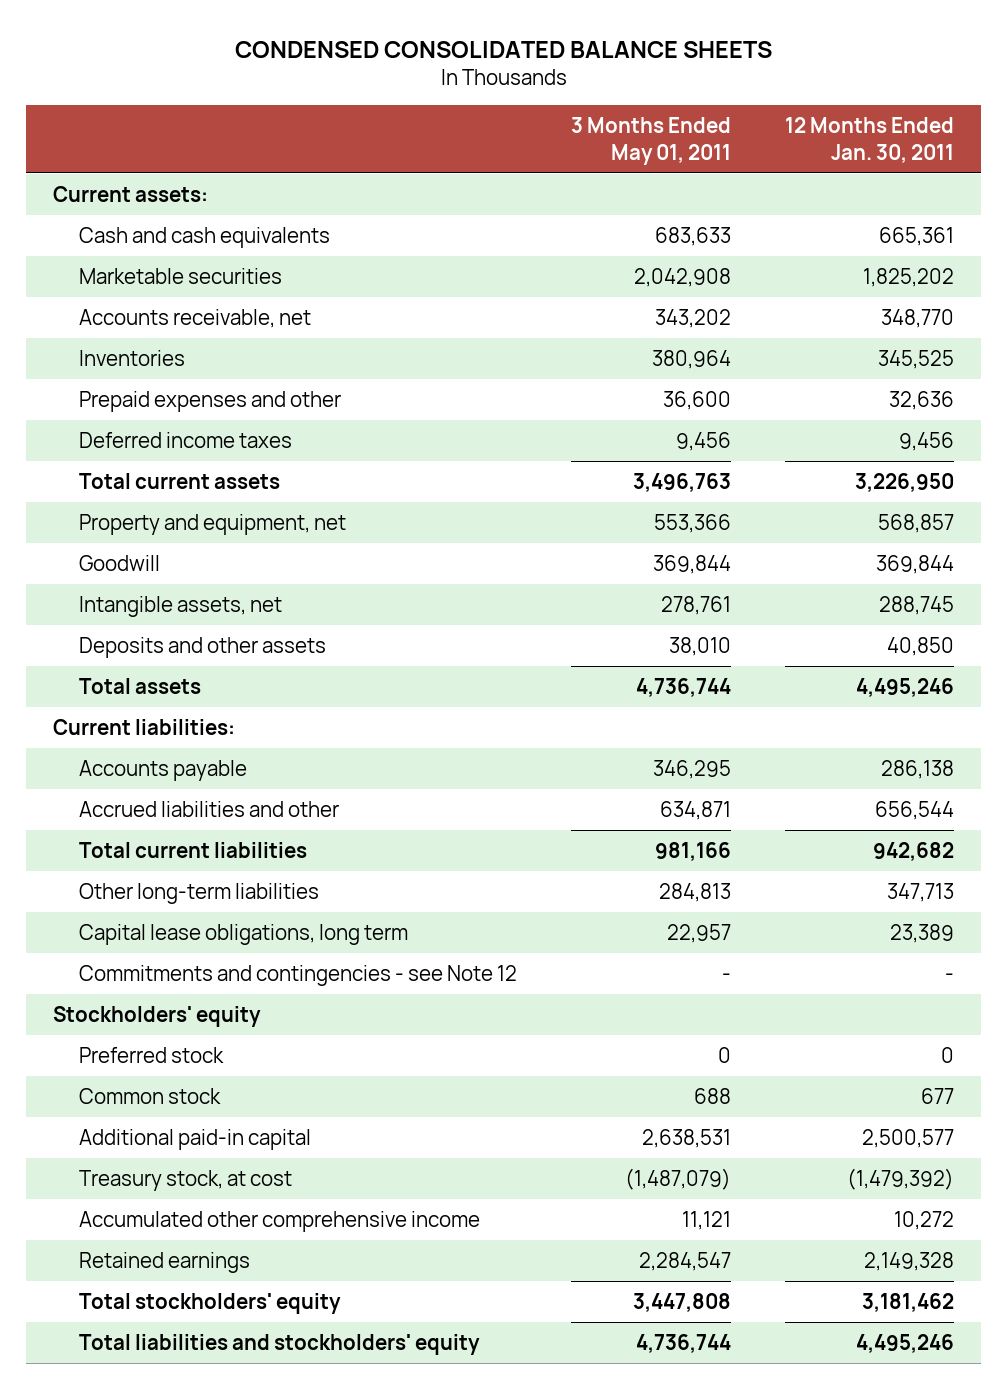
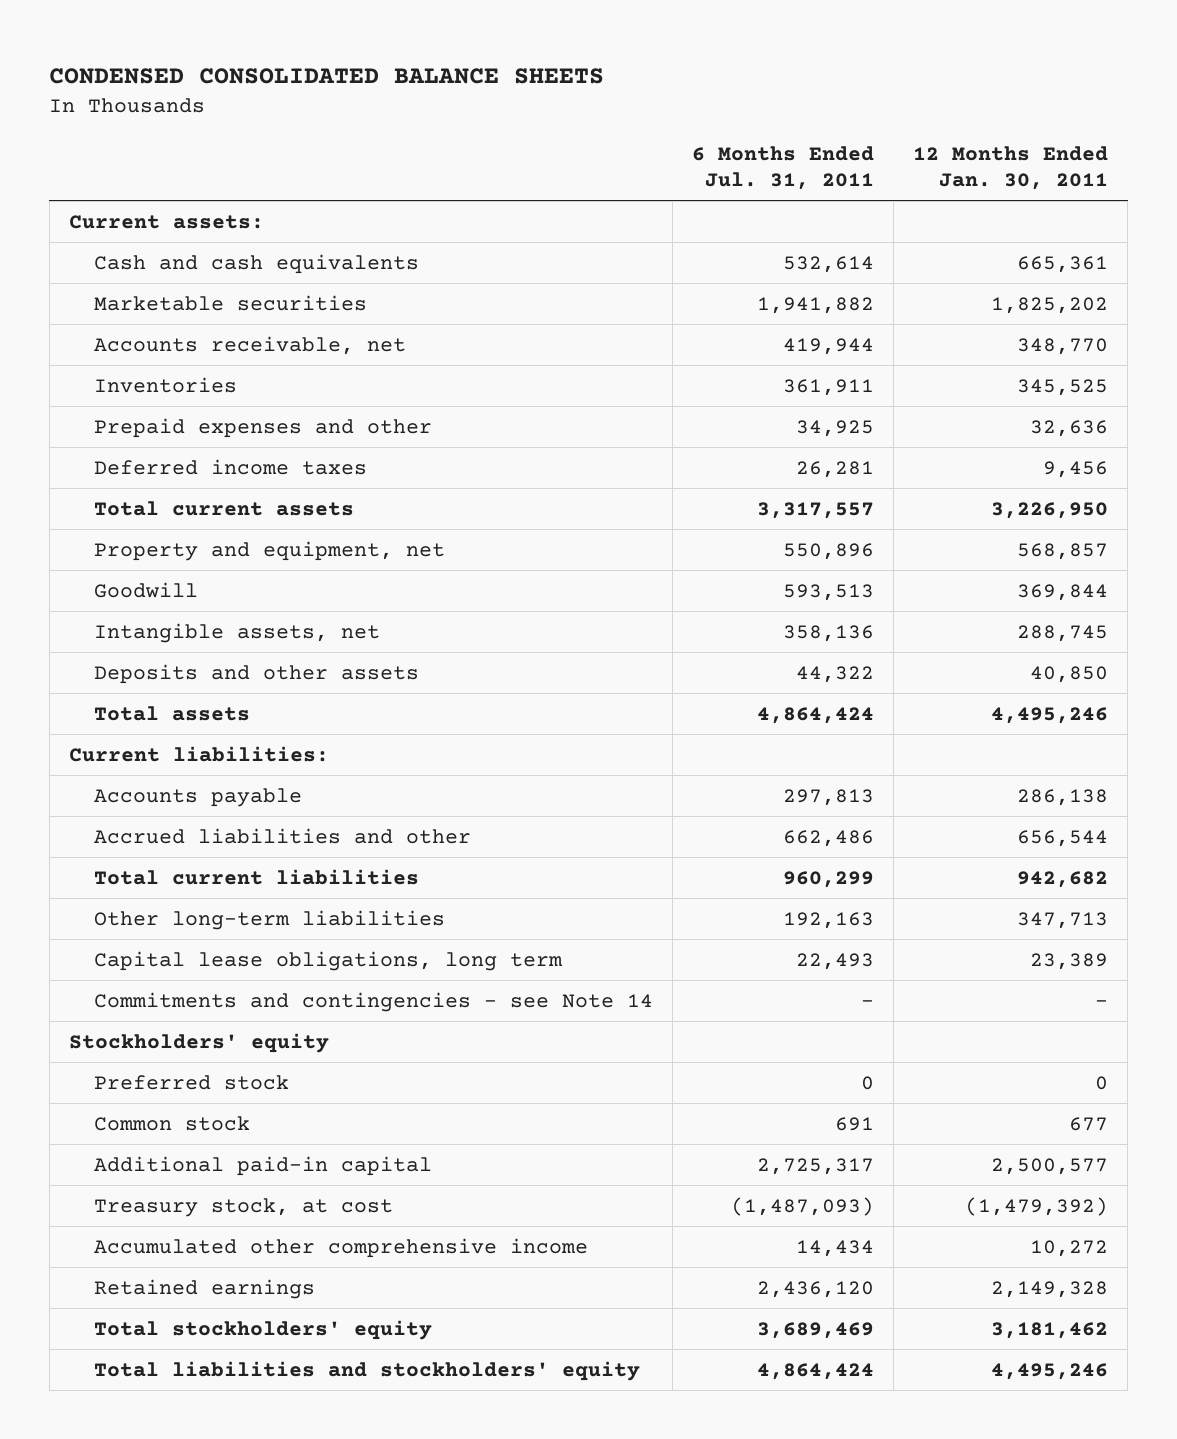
[570,117,731,165] 3 Months Ended May 01, 2011 -> none
none -> [691,146,874,190] 6 Months Ended Jul. 31, 2011
[78,964,517,986] Commitments and contingencies - see Note 12 -> [93,991,653,1012] Commitments and contingencies - see Note 14

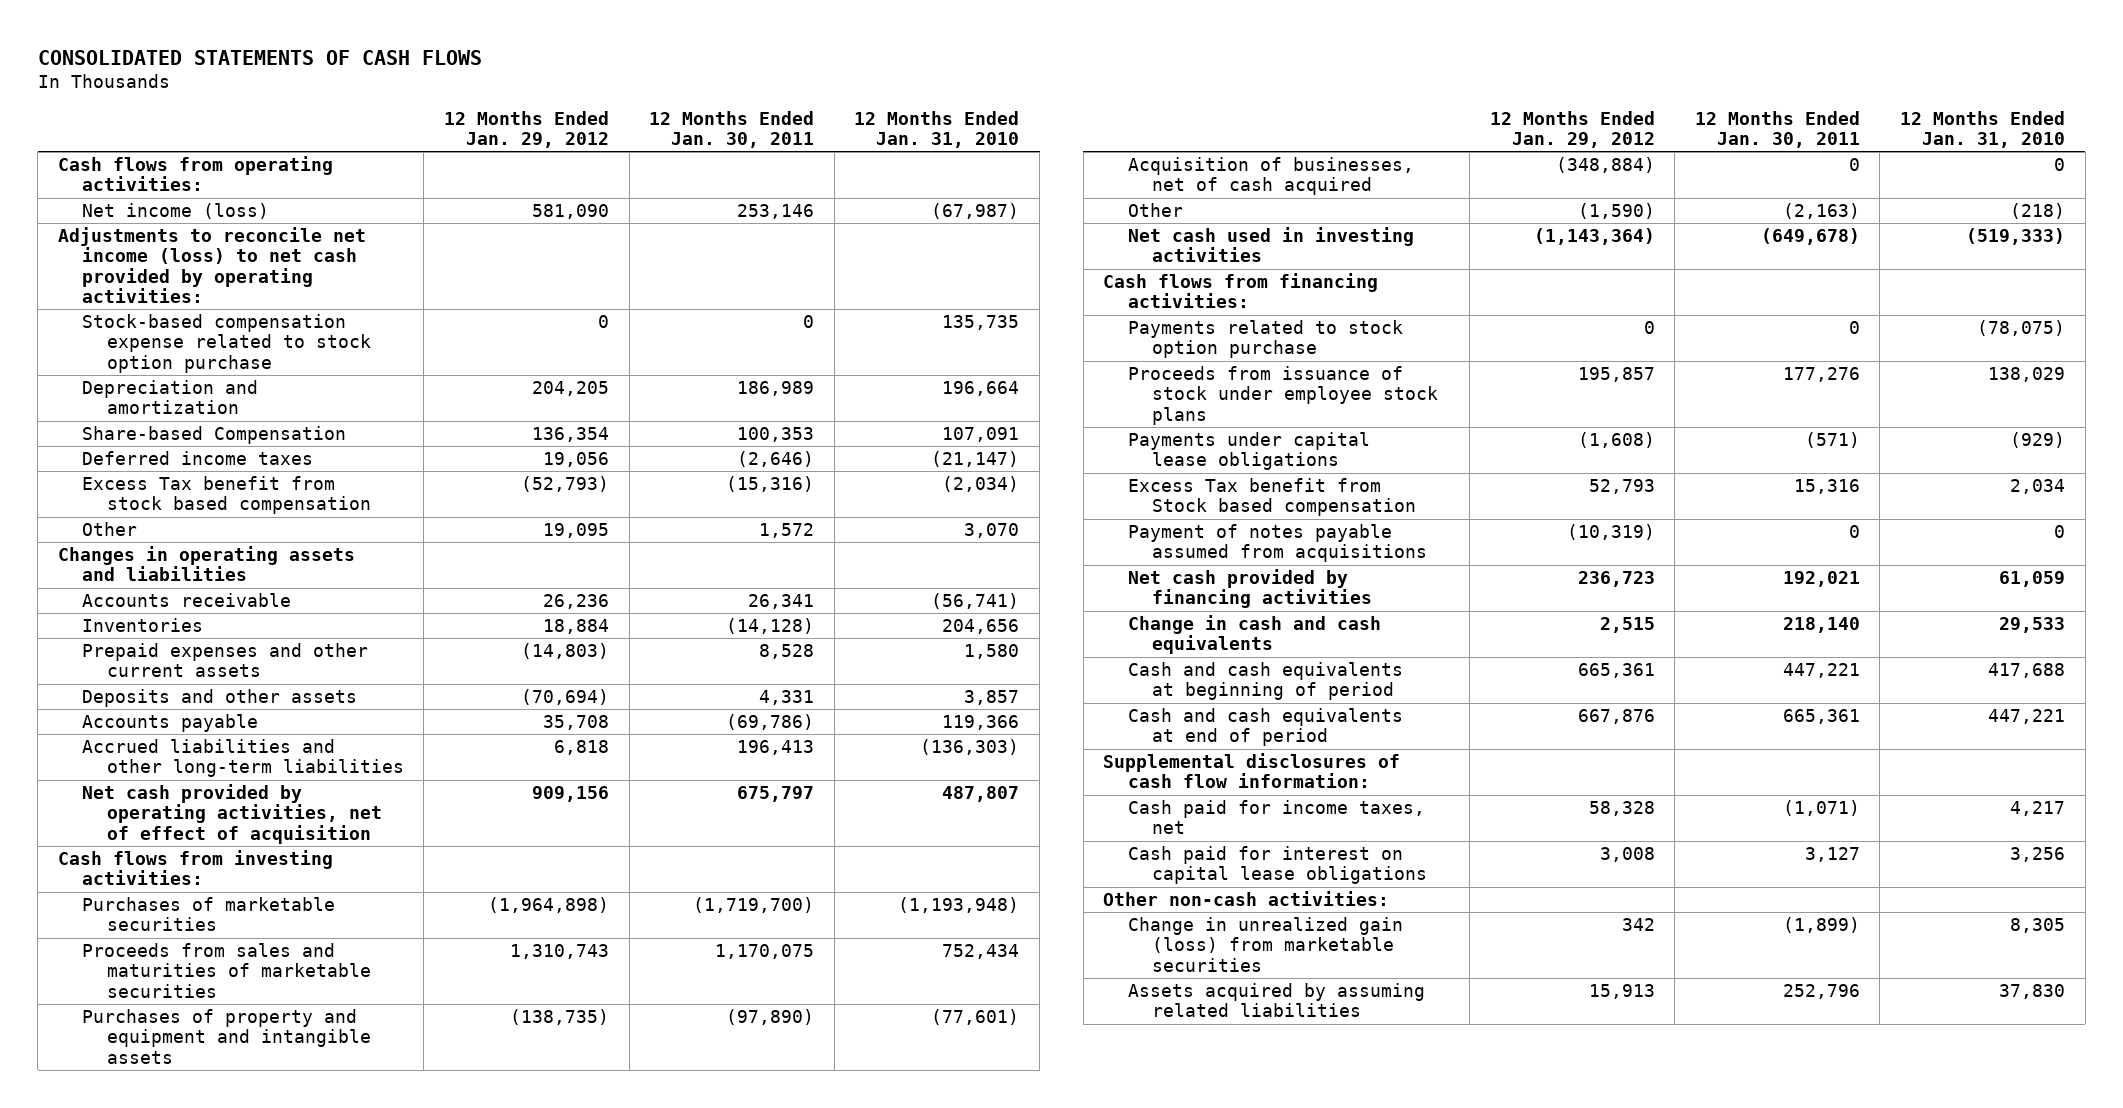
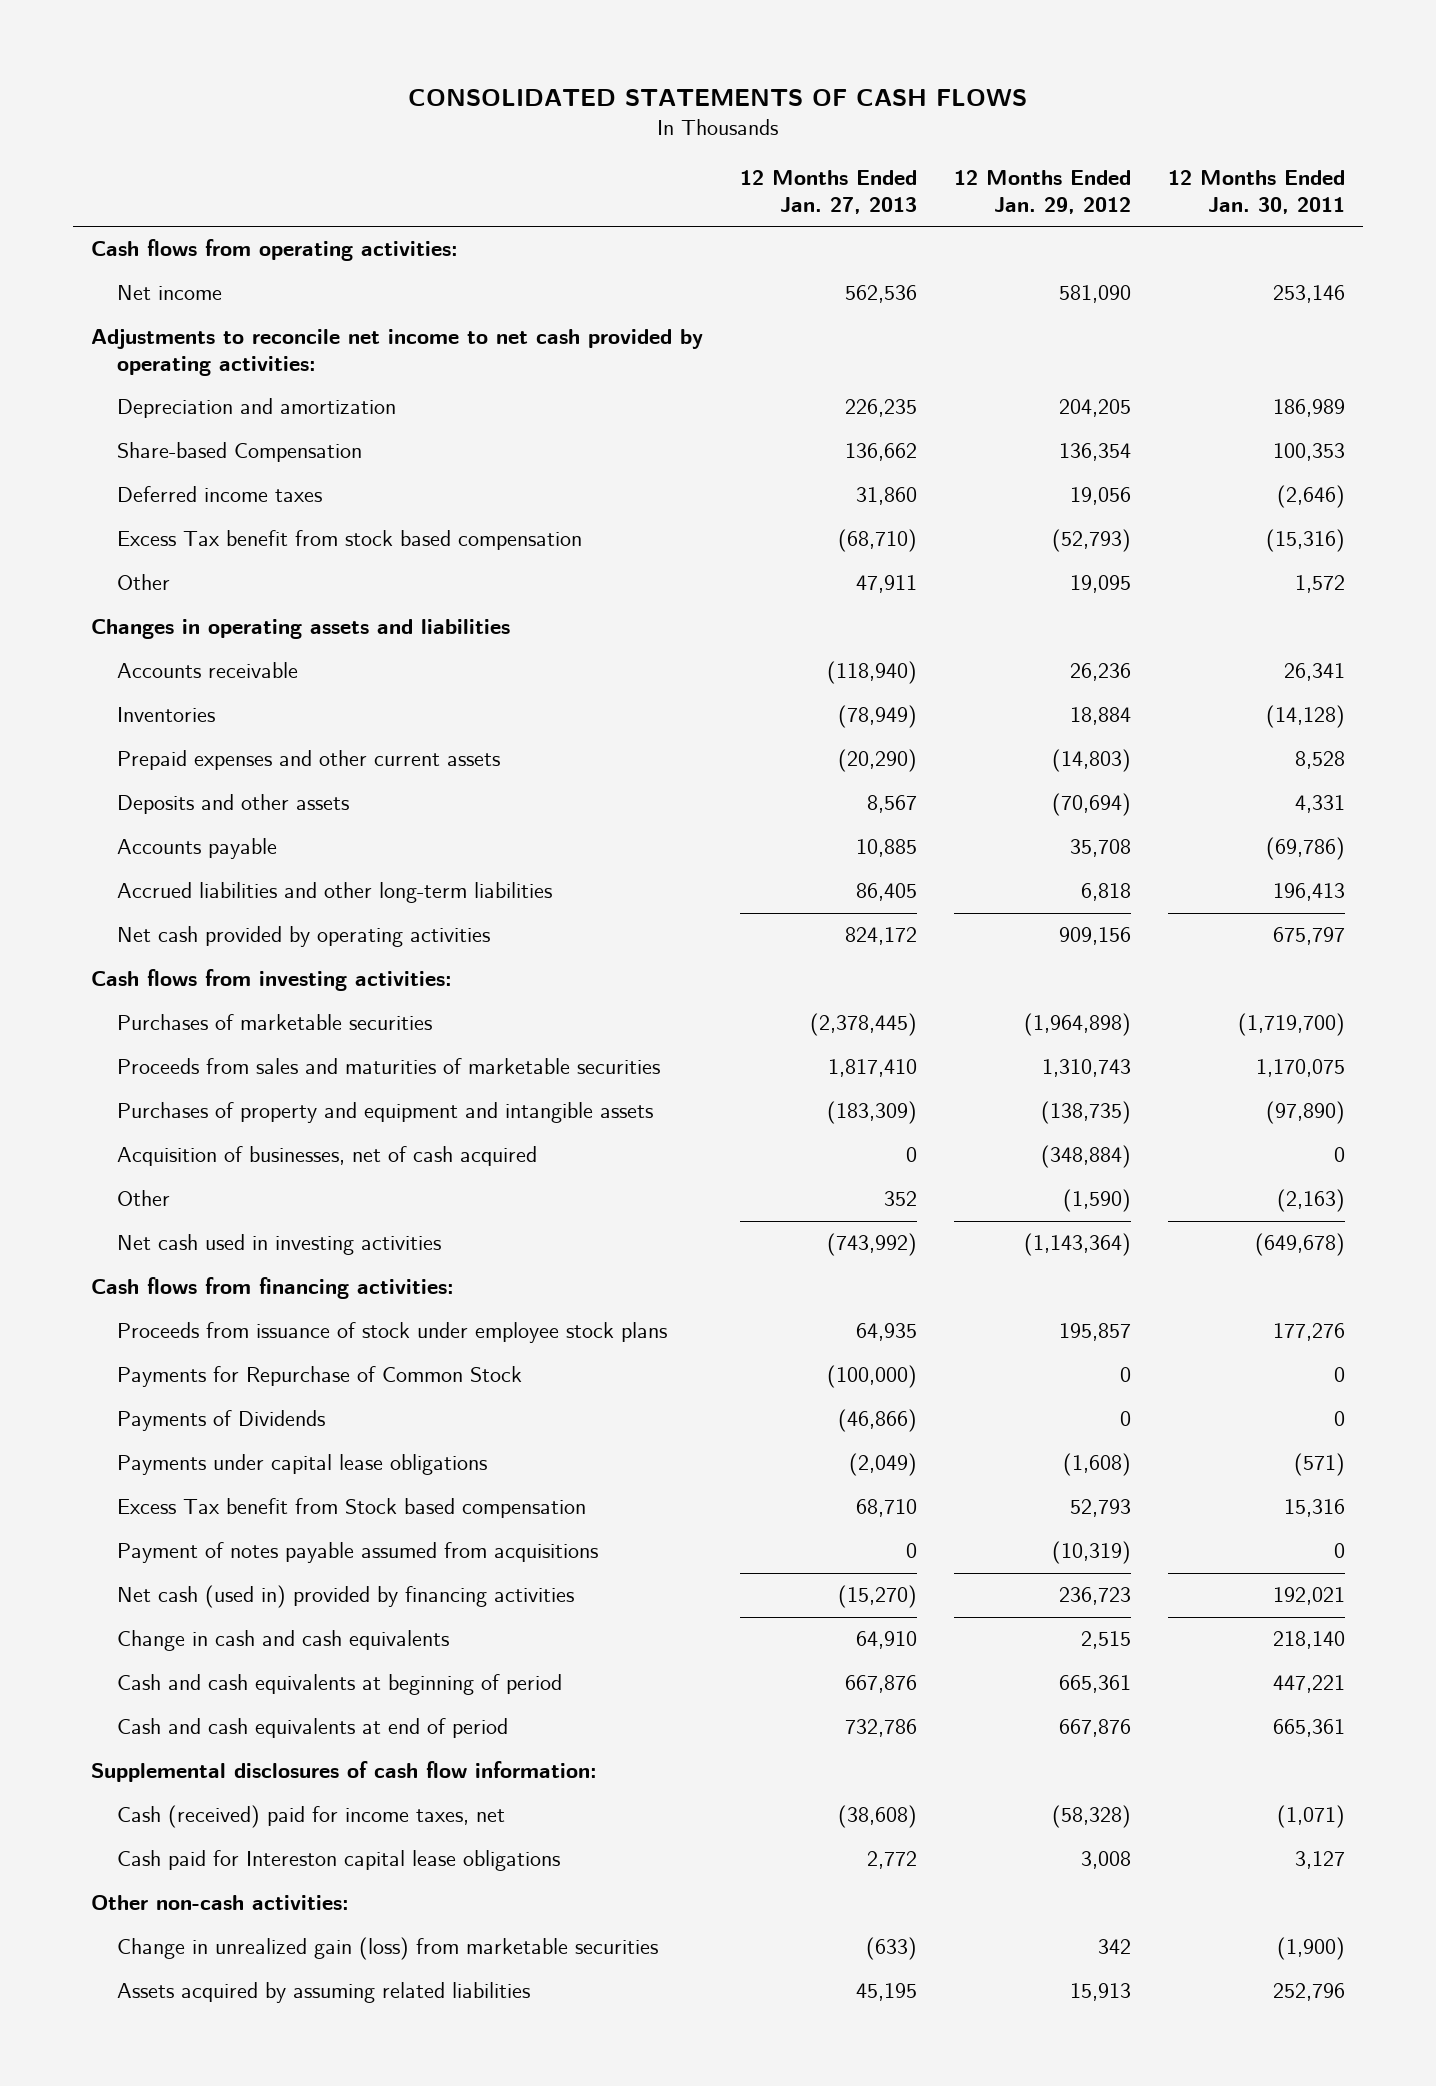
[854,110,1020,149] 12 Months Ended Jan. 31, 2010 -> none
none -> [739,170,917,215] 12 Months Ended Jan. 27, 2013
[82,313,371,373] Stock-based compensation expense related to stock option purchase -> none
[82,202,270,219] Net income (loss) -> [117,285,223,301] Net income
[57,226,366,304] Adjustments to reconcile net income (loss) to net cash provided by operating activities: -> [91,329,704,376] Adjustments to reconcile net income to net cash provided by operating activities:
[82,783,382,844] Net cash provided by operating activities, net of effect of acquisition -> [117,926,491,948] Net cash provided by operating activities
[1127,319,1403,359] Payments related to stock option purchase -> none
none -> [117,1366,523,1388] Payments for Repurchase of Common Stock
none -> [117,1410,326,1432] Payments of Dividends
[1127,568,1373,609] Net cash provided by financing activities -> [117,1585,575,1609] Net cash (used in) provided by financing activities
[1127,799,1425,835] Cash paid for income taxes, net -> [117,1805,506,1829] Cash (received) paid for income taxes, net
[1588,800,1655,816] 58,328 -> [1051,1805,1131,1829] (58,328)
[1127,845,1428,885] Cash paid for interest on capital lease obligations -> [117,1850,561,1872] Cash paid for Intereston capital lease obligations
[1782,916,1860,933] (1,899) -> [1276,1937,1345,1961] (1,900)

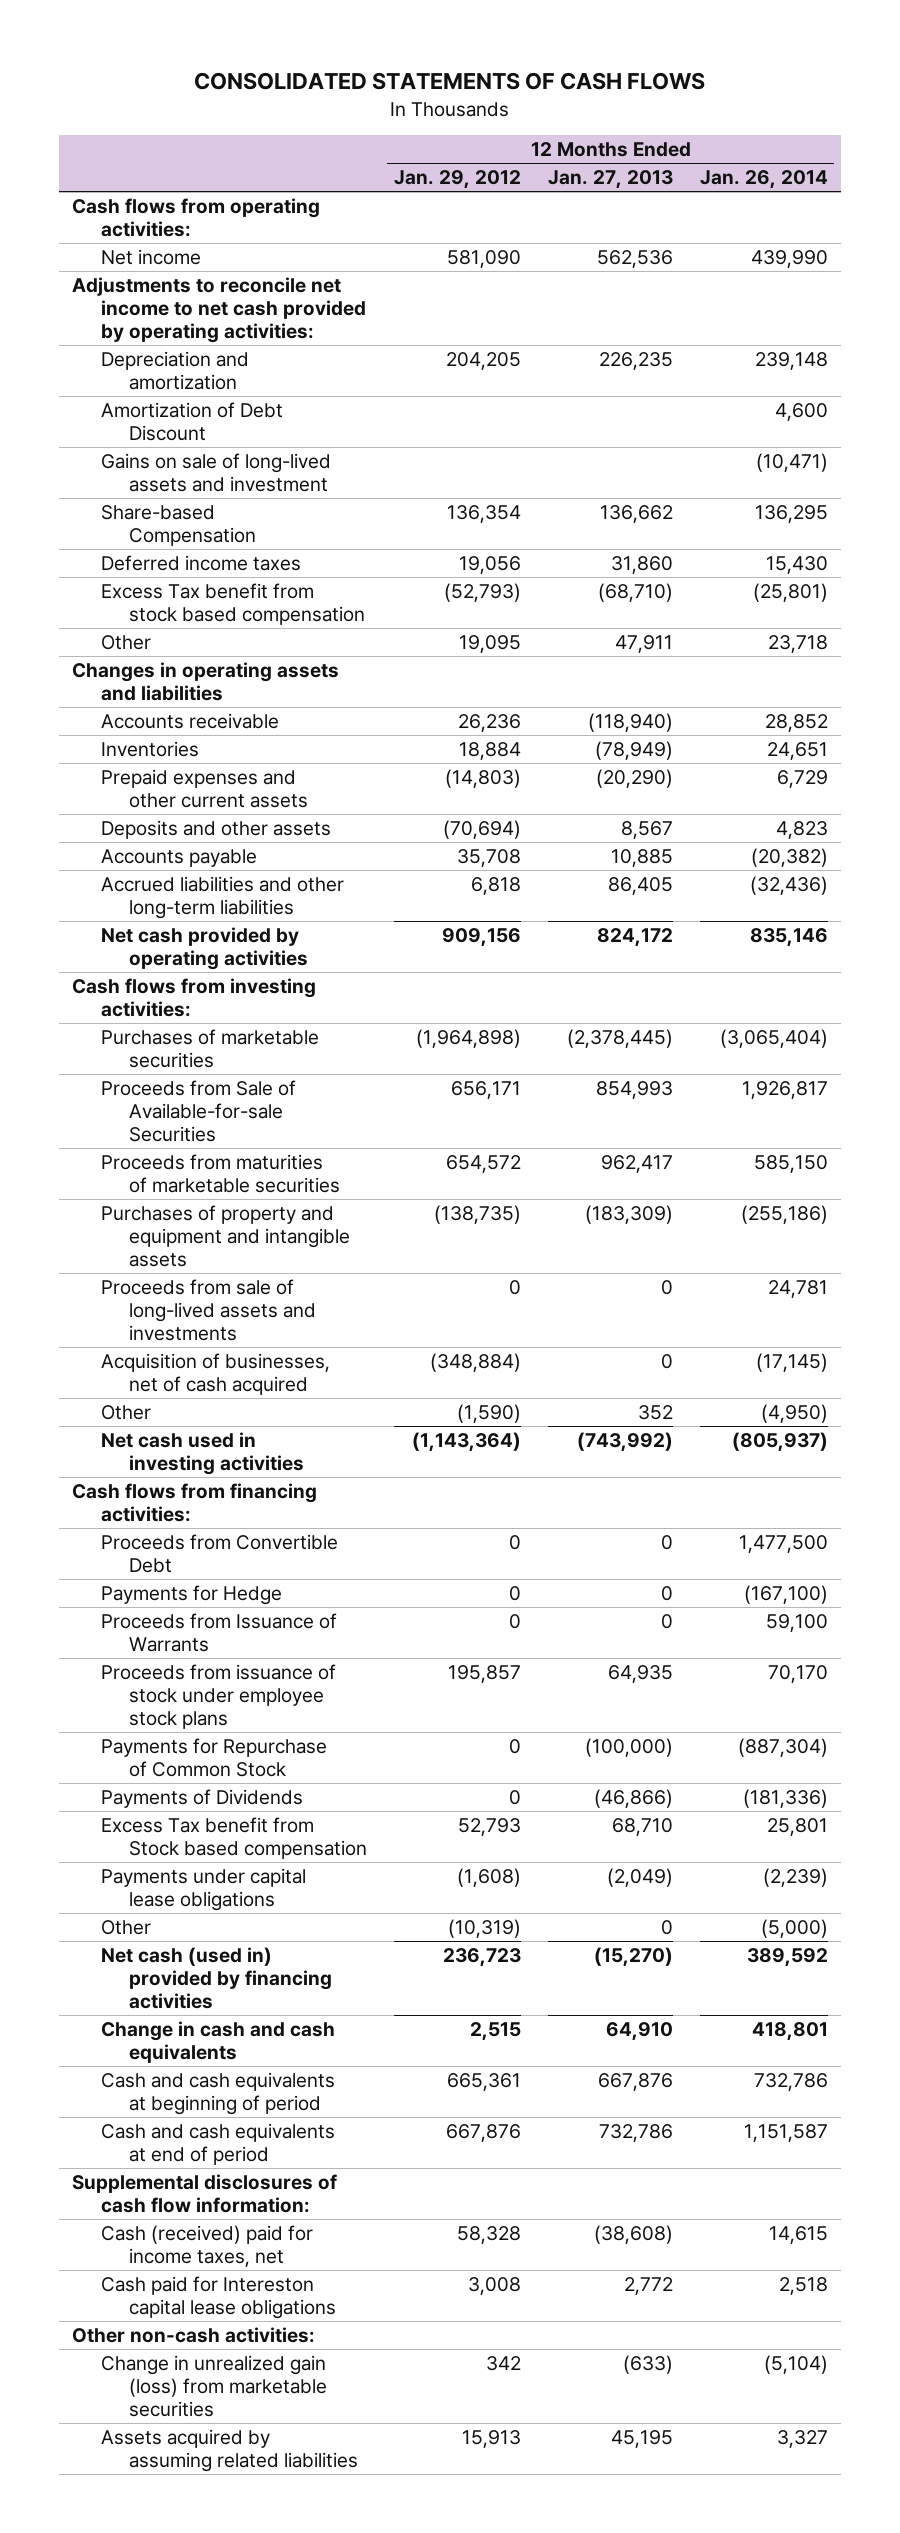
[1167,170,1345,215] 12 Months Ended Jan. 30, 2011 -> none
none -> [699,169,828,189] Jan. 26, 2014
none -> [100,401,283,441] Amortization of Debt Discount
none -> [100,452,331,492] Gains on sale of long-lived assets and investment
none -> [100,1079,296,1143] Proceeds from Sale of Available-for-sale Securities
[117,1058,661,1075] Proceeds from sales and maturities of marketable securities -> [100,1153,341,1193] Proceeds from maturities of marketable securities
[827,1059,917,1078] 1,817,410 -> [600,1154,673,1173] 962,417
[1041,1059,1131,1078] 1,310,743 -> [445,1154,521,1173] 654,572
none -> [100,1278,317,1342] Proceeds from sale of long-lived assets and investments
none -> [100,1533,338,1573] Proceeds from Convertible Debt
none -> [100,1584,282,1605] Payments for Hedge
none -> [100,1612,337,1652] Proceeds from Issuance of Warrants
[117,1454,488,1476] Payments under capital lease obligations -> [100,1867,306,1911] Payments under capital lease obligations
[117,1542,599,1564] Payment of notes payable assumed from acquisitions -> [100,1919,151,1935] Other
[1051,1805,1131,1829] (58,328) -> [456,2225,521,2244] 58,328

